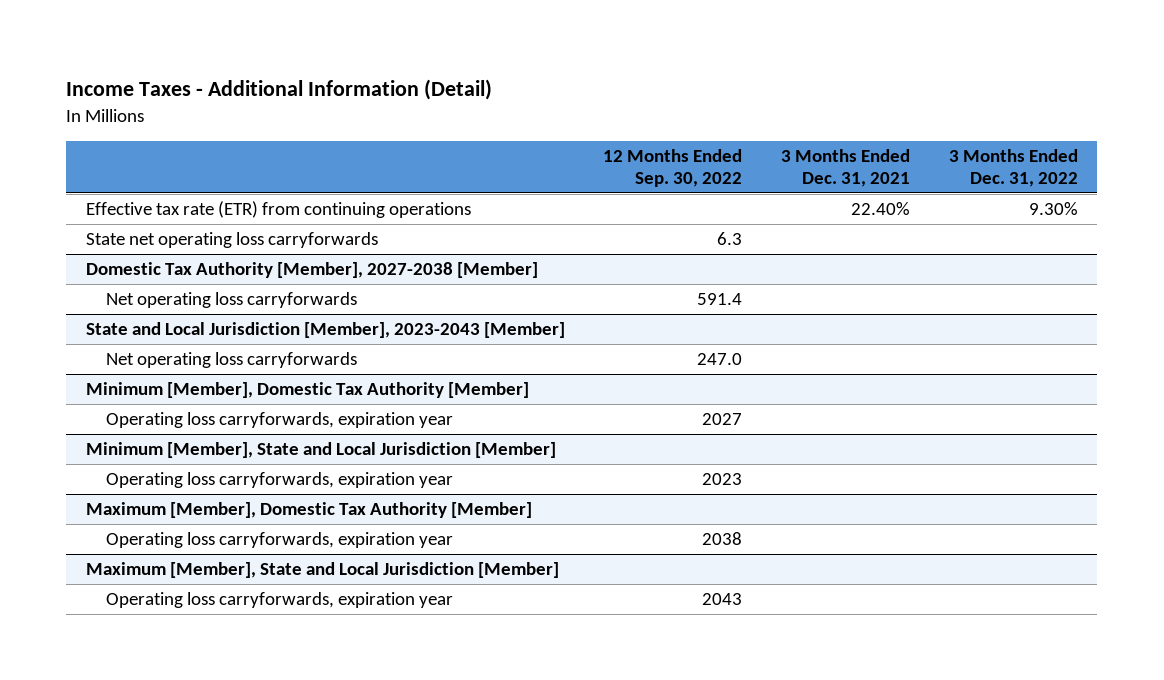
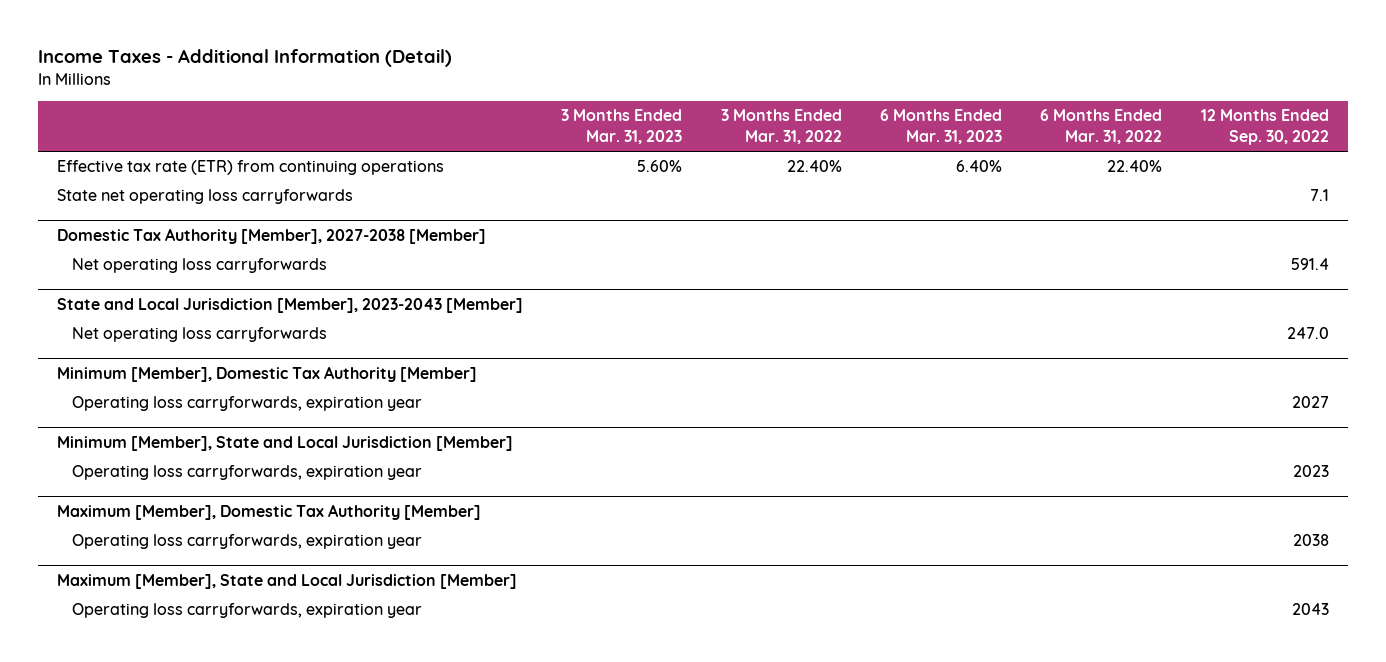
[781,149,911,188] 3 Months Ended Dec. 31, 2021 -> none
[948,149,1078,188] 3 Months Ended Dec. 31, 2022 -> none
none -> [561,109,683,145] 3 Months Ended Mar. 31, 2023
none -> [720,109,842,145] 3 Months Ended Mar. 31, 2022
none -> [880,109,1003,145] 6 Months Ended Mar. 31, 2023
none -> [1040,109,1163,145] 6 Months Ended Mar. 31, 2022
[717,232,743,246] 6.3 -> [1309,189,1329,202] 7.1

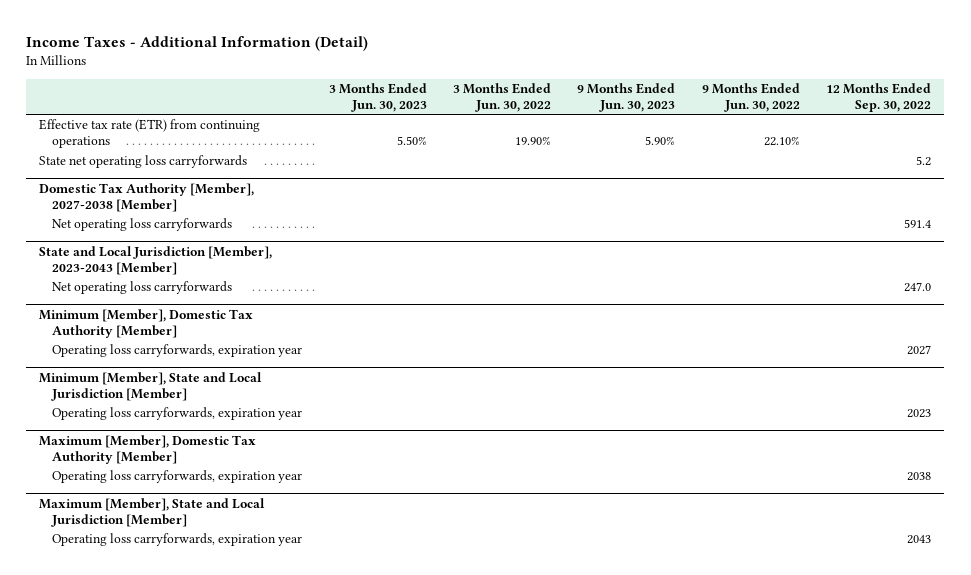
[561,109,683,145] 3 Months Ended Mar. 31, 2023 -> none
[720,109,842,145] 3 Months Ended Mar. 31, 2022 -> none
[880,109,1003,145] 6 Months Ended Mar. 31, 2023 -> none
[1040,109,1163,145] 6 Months Ended Mar. 31, 2022 -> none
none -> [328,83,427,112] 3 Months Ended Jun. 30, 2023
none -> [452,83,551,112] 3 Months Ended Jun. 30, 2022
none -> [577,83,676,112] 9 Months Ended Jun. 30, 2023
none -> [701,83,800,112] 9 Months Ended Jun. 30, 2022
[1309,189,1329,202] 7.1 -> [916,156,932,167] 5.2

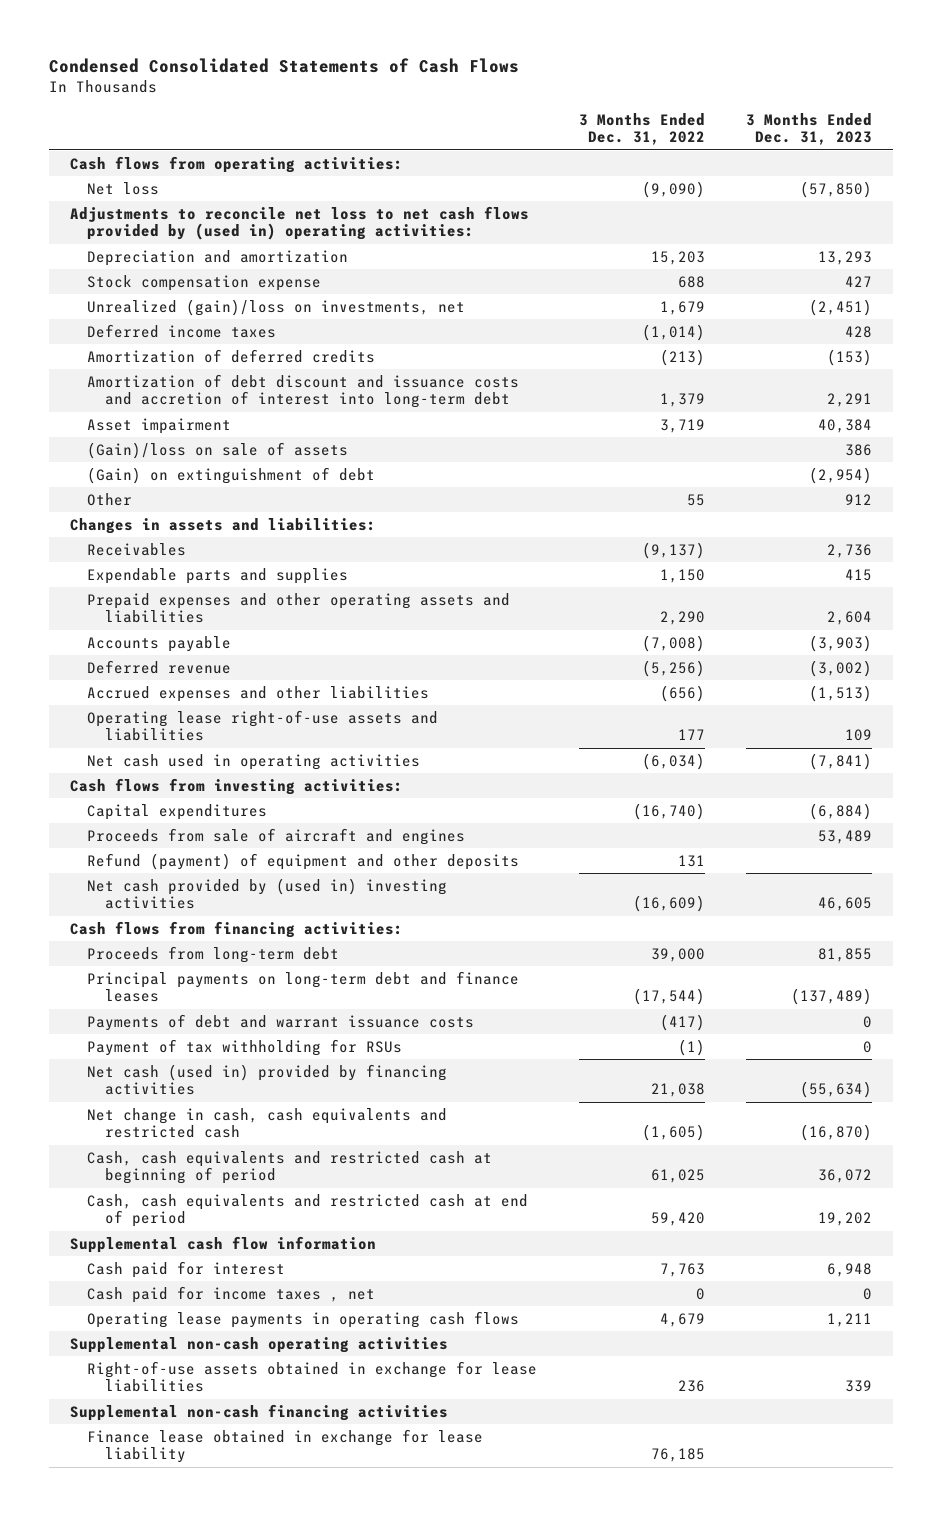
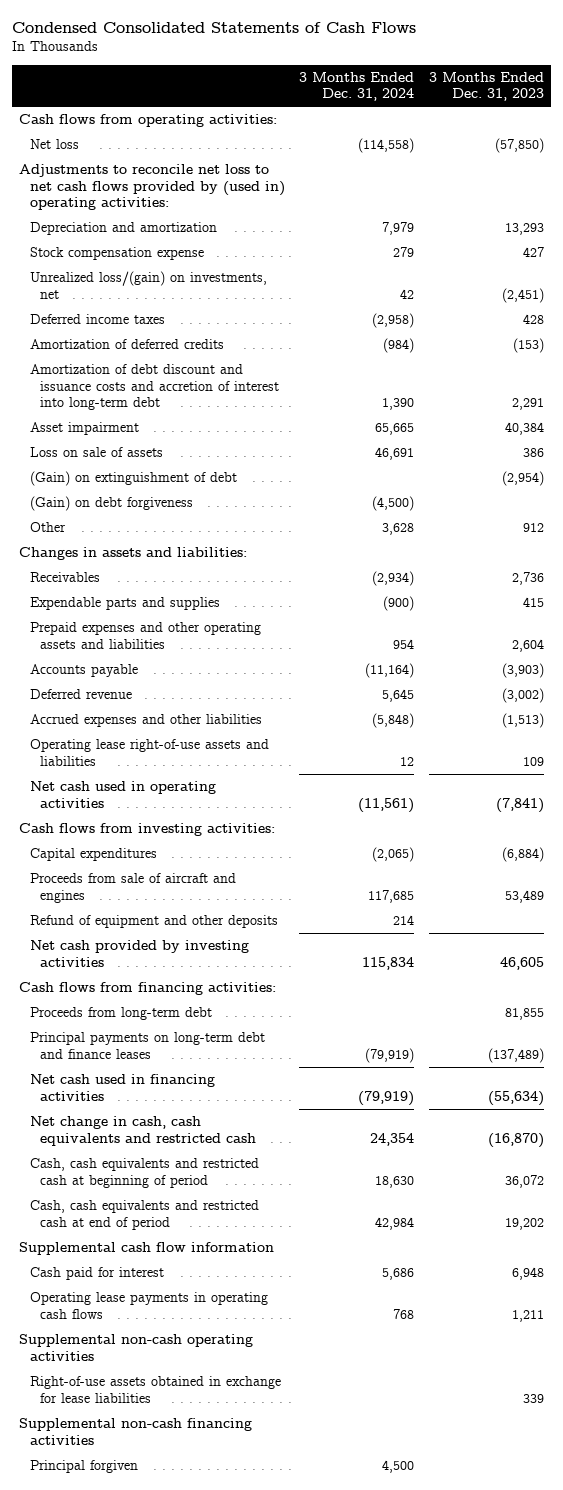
[578,112,705,146] 3 Months Ended Dec. 31, 2022 -> none
none -> [299,71,415,102] 3 Months Ended Dec. 31, 2024
[87,298,466,316] Unrealized (gain)/loss on investments, net -> [29,271,267,299] Unrealized loss/(gain) on investments, net
[87,441,349,459] (Gain)/loss on sale of assets -> [29,447,163,458] Loss on sale of assets
none -> [29,496,193,512] (Gain) on debt forgiveness
[87,852,520,870] Refund (payment) of equipment and other deposits -> [29,915,278,929] Refund of equipment and other deposits
[87,877,448,910] Net cash provided by (used in) investing activities -> [29,940,249,967] Net cash provided by investing activities
[87,1013,475,1031] Payments of debt and warrant issuance costs -> none
[87,1038,403,1056] Payment of tax withholding for RSUs -> none
[87,1063,448,1096] Net cash (used in) provided by financing activities -> [29,1074,215,1101] Net cash used in financing activities
[87,1285,376,1303] Cash paid for income taxes , net -> none
[87,1428,484,1464] Finance lease obtained in exchange for lease liability -> none
none -> [29,1460,138,1474] Principal forgiven

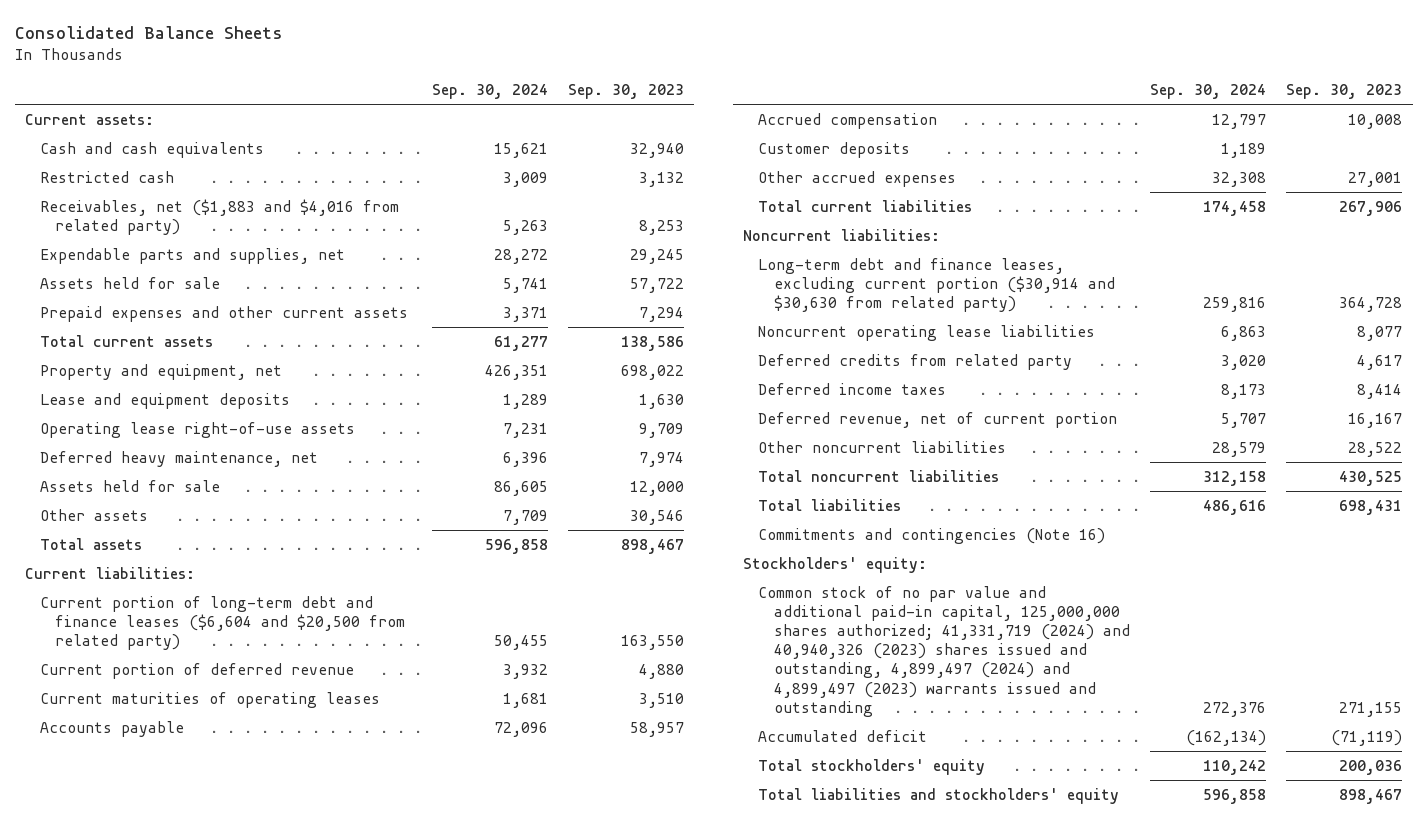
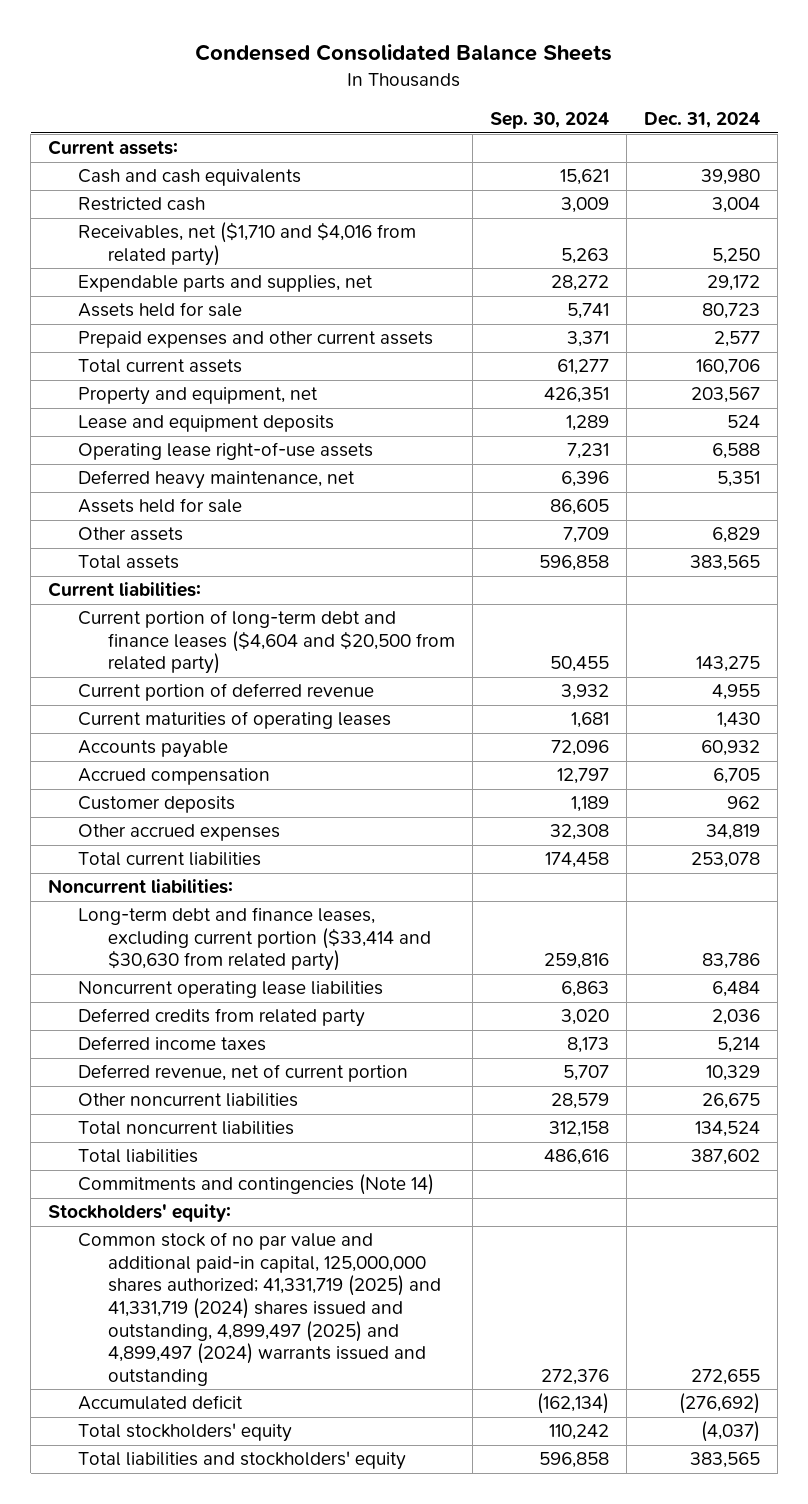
[14,25,283,39] Consolidated Balance Sheets -> [195,44,613,62] Condensed Consolidated Balance Sheets
[568,84,685,100] Sep. 30, 2023 -> none
none -> [644,112,761,129] Dec. 31, 2024
[40,198,400,236] Receivables, net ($1,883 and $4,016 from related party) -> [78,222,417,266] Receivables, net ($1,710 and $4,016 from related party)
[40,595,406,651] Current portion of long-term debt and finance leases ($6,604 and $20,500 from related party) -> [78,610,456,675] Current portion of long-term debt and finance leases ($4,604 and $20,500 from related party)
[758,257,1115,313] Long-term debt and finance leases, excluding current portion ($30,914 and $30,630 from related party) -> [78,907,432,972] Long-term debt and finance leases, excluding current portion ($33,414 and $30,630 from related party)
[758,527,1106,544] Commitments and contingencies (Note 16) -> [78,1174,435,1196] Commitments and contingencies (Note 14)
[758,585,1130,717] Common stock of no par value and additional paid-in capital, 125,000,000 shares authorized; 41,331,719 (2024) and 40,940,326 (2023) shares issued and outstanding, 4,899,497 (2024) and 4,899,497 (2023) warrants issued and outstanding -> [78,1232,442,1386] Common stock of no par value and additional paid-in capital, 125,000,000 shares authorized; 41,331,719 (2025) and 41,331,719 (2024) shares issued and outstanding, 4,899,497 (2025) and 4,899,497 (2024) warrants issued and outstanding

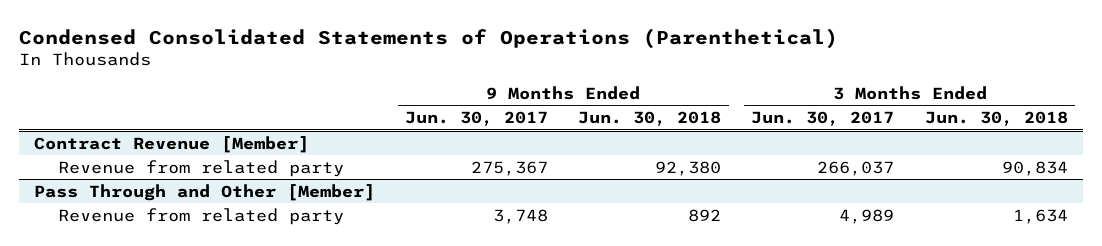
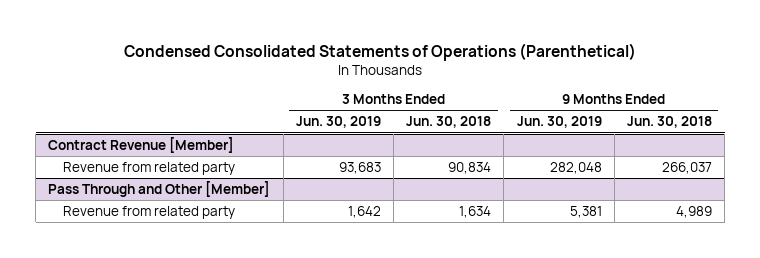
[405,111,549,127] Jun. 30, 2017 -> none
[751,111,895,127] Jun. 30, 2017 -> none
none -> [295,116,381,129] Jun. 30, 2019
none -> [516,116,602,129] Jun. 30, 2019
[655,160,722,176] 92,380 -> [661,162,712,175] 266,037
[688,208,722,222] 892 -> [675,206,712,219] 4,989

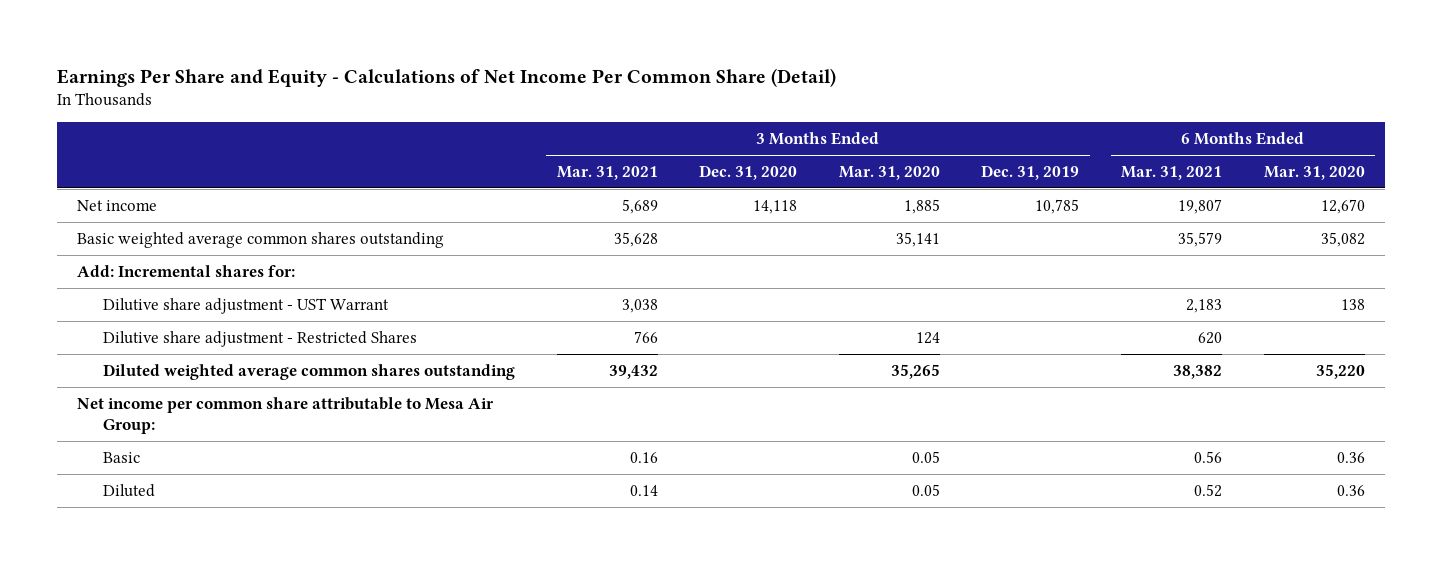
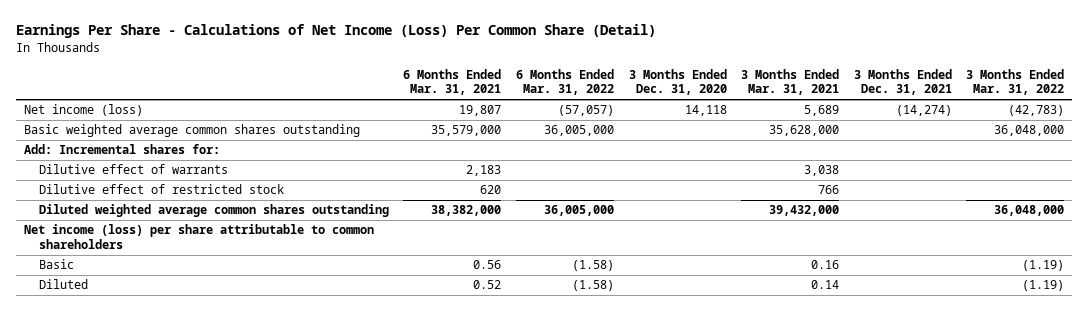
[56,67,836,87] Earnings Per Share and Equity - Calculations of Net Income Per Common Share (Detail) -> [16,24,657,39] Earnings Per Share - Calculations of Net Income (Loss) Per Common Share (Detail)
[838,166,940,181] Mar. 31, 2020 -> none
[981,165,1080,181] Dec. 31, 2019 -> none
[1263,166,1365,181] Mar. 31, 2020 -> none
none -> [516,68,615,96] 6 Months Ended Mar. 31, 2022
none -> [853,68,952,96] 3 Months Ended Dec. 31, 2021
none -> [966,68,1065,96] 3 Months Ended Mar. 31, 2022
[77,199,158,211] Net income -> [23,104,143,117] Net income (loss)
[613,231,658,247] 35,628 -> [769,125,840,137] 35,628,000
[1177,231,1222,247] 35,579 -> [431,125,502,137] 35,579,000
[103,297,390,314] Dilutive share adjustment - UST Warrant -> [38,164,228,175] Dilutive effect of warrants
[103,330,418,347] Dilutive share adjustment - Restricted Shares -> [38,184,284,195] Dilutive effect of restricted stock
[608,364,658,379] 39,432 -> [769,205,840,217] 39,432,000
[1172,364,1222,379] 38,382 -> [431,205,502,217] 38,382,000
[77,396,495,434] Net income per common share attributable to Mesa Air Group: -> [23,224,374,250] Net income (loss) per share attributable to common shareholders

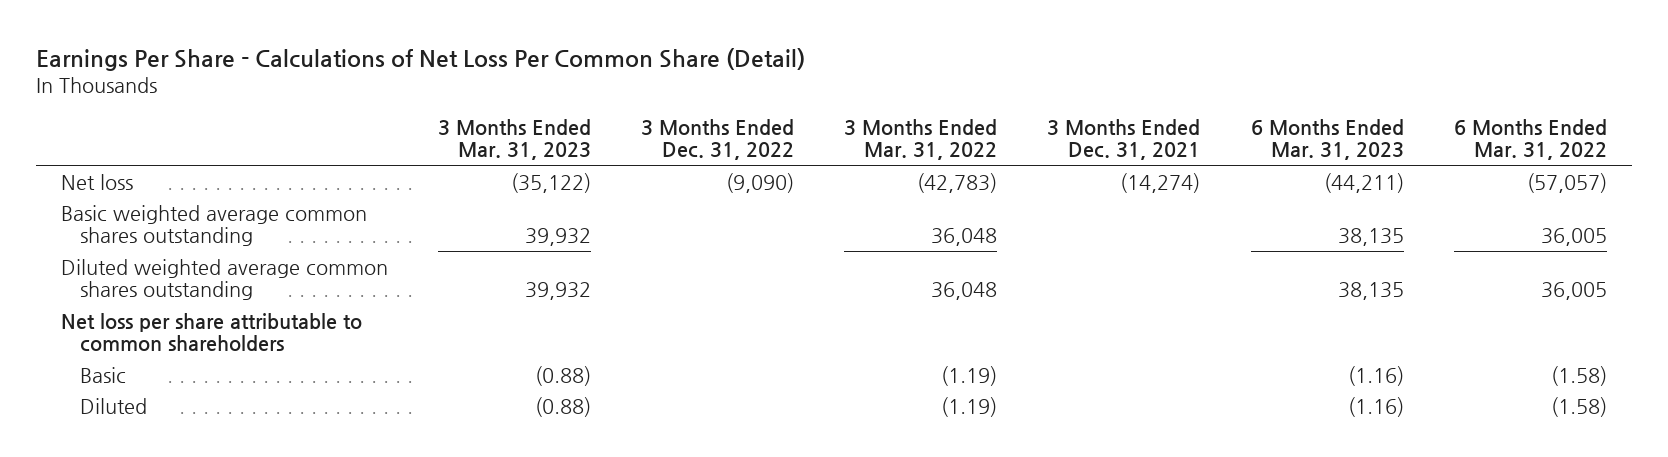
[16,24,657,39] Earnings Per Share - Calculations of Net Income (Loss) Per Common Share (Detail) -> [35,47,805,71] Earnings Per Share - Calculations of Net Loss Per Common Share (Detail)
[403,68,502,96] 6 Months Ended Mar. 31, 2021 -> none
[628,68,727,96] 3 Months Ended Dec. 31, 2020 -> none
[741,68,840,96] 3 Months Ended Mar. 31, 2021 -> none
none -> [438,118,592,161] 3 Months Ended Mar. 31, 2023
none -> [641,118,795,161] 3 Months Ended Dec. 31, 2022
none -> [1250,118,1404,161] 6 Months Ended Mar. 31, 2023
[23,144,220,155] Add: Incremental shares for: -> none
[38,164,228,175] Dilutive effect of warrants -> none
[38,184,284,195] Dilutive effect of restricted stock -> none
[23,104,143,117] Net income (loss) -> [60,173,133,190] Net loss
[544,125,615,137] 36,005,000 -> [1540,227,1607,246] 36,005
[994,125,1065,137] 36,048,000 -> [931,227,998,246] 36,048
[544,205,615,217] 36,005,000 -> [1540,281,1607,300] 36,005
[994,205,1065,217] 36,048,000 -> [931,281,998,300] 36,048
[23,224,374,250] Net income (loss) per share attributable to common shareholders -> [60,312,362,352] Net loss per share attributable to common shareholders

